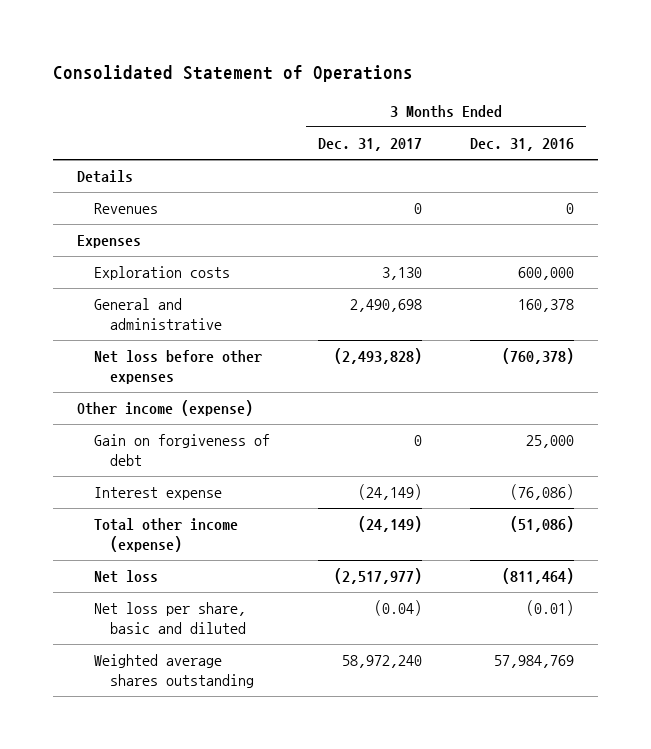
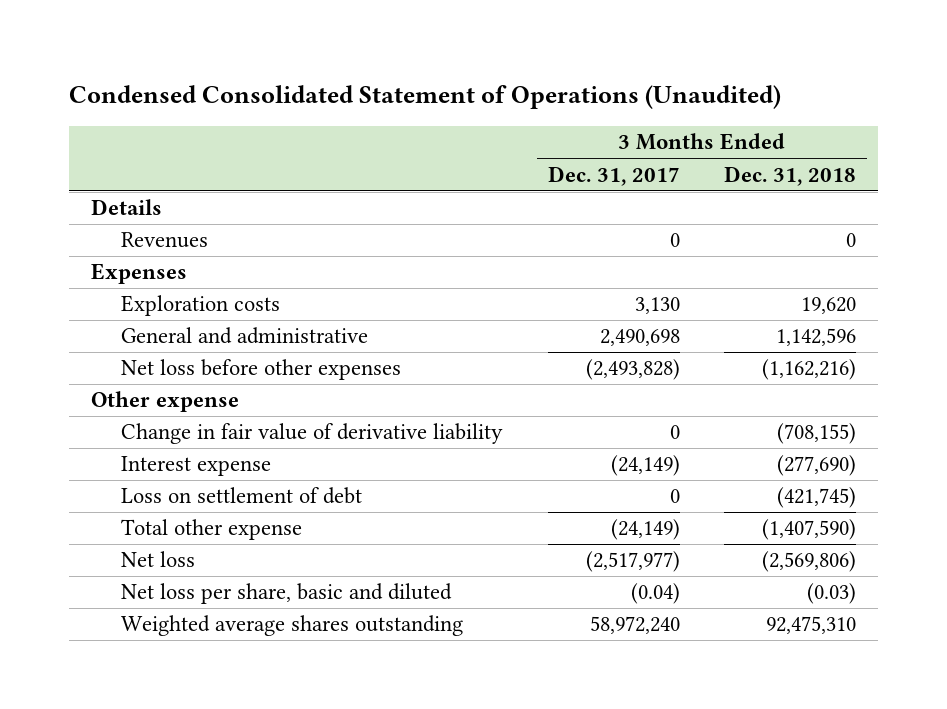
[53,65,414,83] Consolidated Statement of Operations -> [68,85,781,110] Condensed Consolidated Statement of Operations (Unaudited)
[470,138,575,152] Dec. 31, 2016 -> none
none -> [723,165,856,186] Dec. 31, 2018
[93,434,270,467] Gain on forgiveness of debt -> none
[77,400,254,417] Other income (expense) -> [90,391,239,413] Other expense
none -> [121,423,504,445] Change in fair value of derivative liability
none -> [121,487,363,505] Loss on settlement of debt
[93,518,238,553] Total other income (expense) -> [121,519,303,541] Total other expense

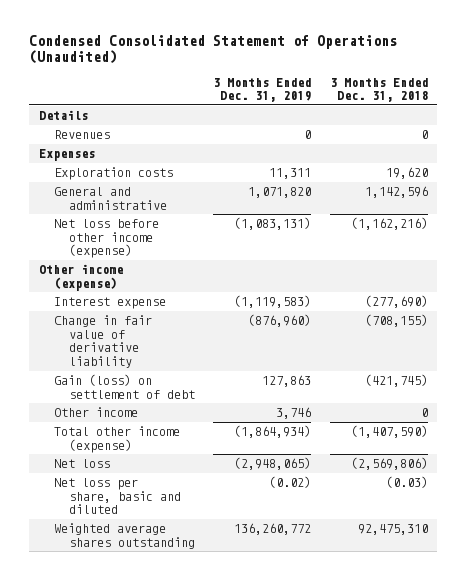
[547,165,680,186] Dec. 31, 2017 -> none
none -> [213,77,312,103] 3 Months Ended Dec. 31, 2019
[121,359,402,381] Net loss before other expenses -> [53,219,159,259] Net loss before other income (expense)
[90,391,239,413] Other expense -> [38,264,123,291] Other income (expense)
[121,423,504,445] Change in fair value of derivative liability -> [53,315,152,368] Change in fair value of derivative liability
[121,487,363,505] Loss on settlement of debt -> [53,374,196,399] Gain (loss) on settlement of debt
none -> [53,407,138,418] Other income
[121,519,303,541] Total other expense -> [53,426,180,453] Total other income (expense)

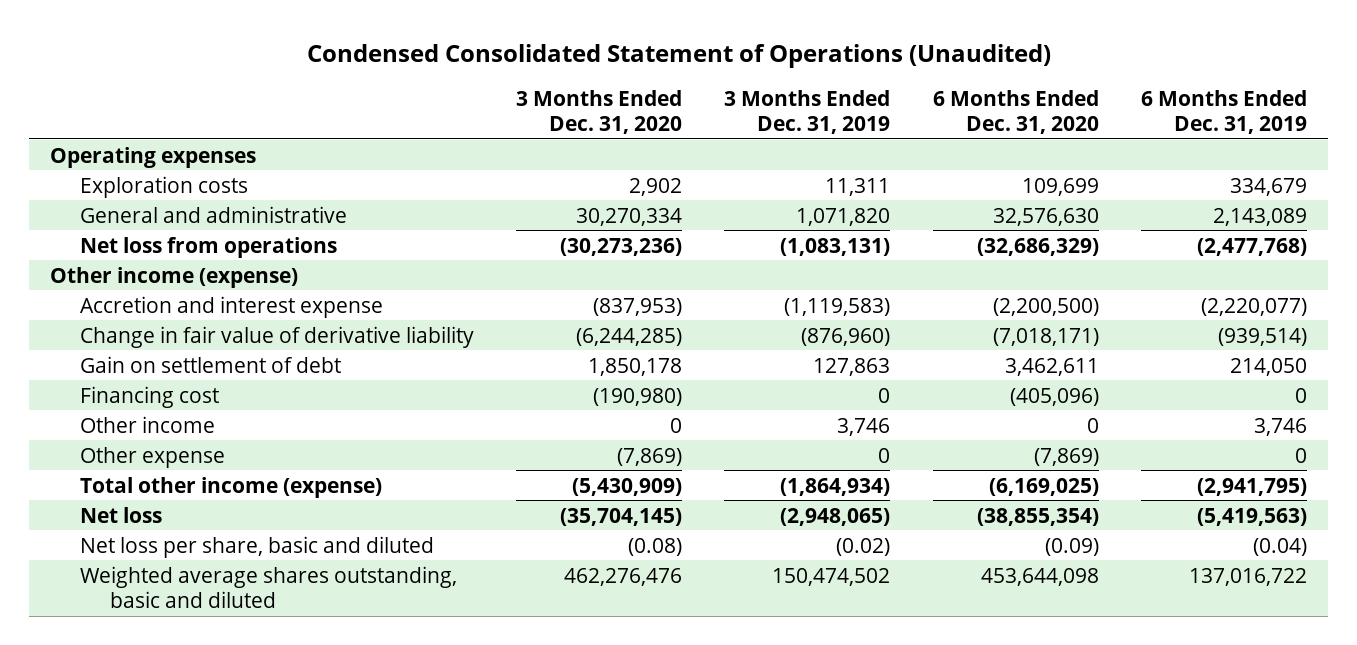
[329,77,428,103] 3 Months Ended Dec. 31, 2018 -> none
none -> [516,89,683,134] 3 Months Ended Dec. 31, 2020
none -> [932,89,1099,134] 6 Months Ended Dec. 31, 2020
none -> [1140,89,1307,134] 6 Months Ended Dec. 31, 2019
[38,110,88,121] Details -> none
[53,130,110,140] Revenues -> none
[38,149,95,162] Expenses -> [50,146,257,168] Operating expenses
[53,219,159,259] Net loss before other income (expense) -> [80,236,338,258] Net loss from operations
[53,297,166,310] Interest expense -> [80,295,384,318] Accretion and interest expense
[53,374,196,399] Gain (loss) on settlement of debt -> [80,355,342,373] Gain on settlement of debt
none -> [80,385,220,408] Financing cost
none -> [80,446,226,468] Other expense
[53,523,196,549] Weighted average shares outstanding -> [80,565,458,608] Weighted average shares outstanding, basic and diluted
[234,523,312,536] 136,260,772 -> [772,567,891,586] 150,474,502

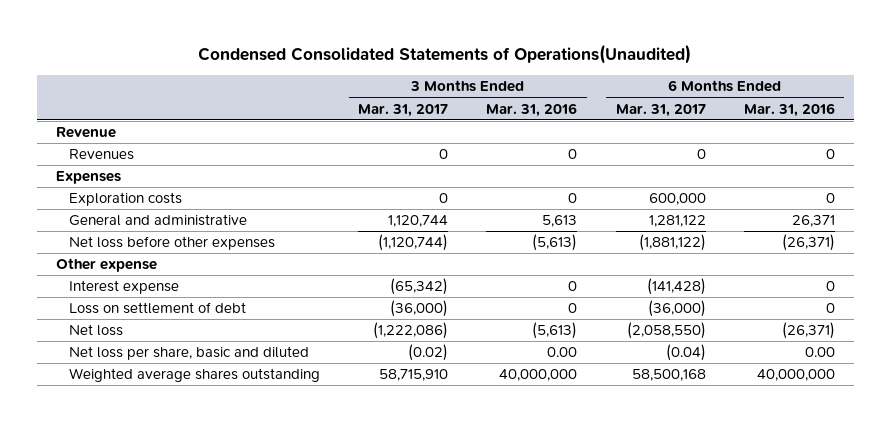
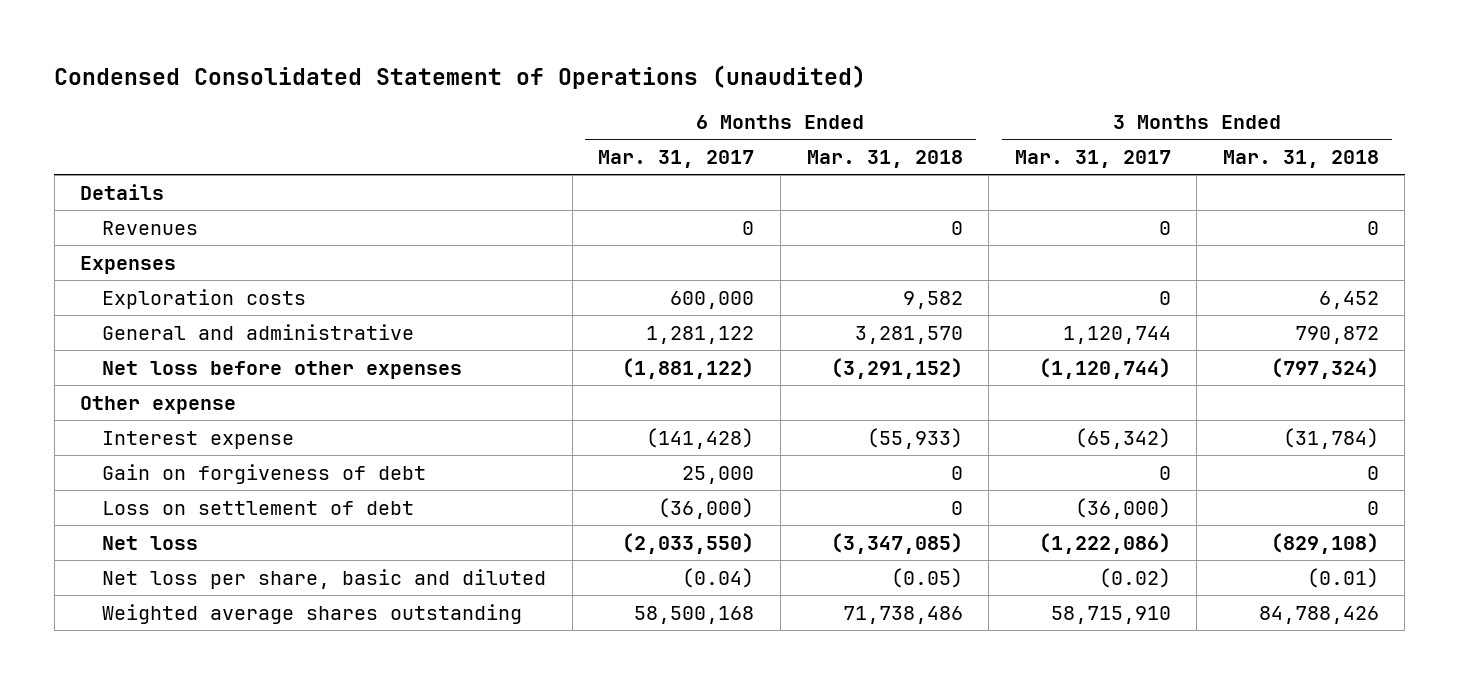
[198,43,692,64] Condensed Consolidated Statements of Operations(Unaudited) -> [54,64,867,89] Condensed Consolidated Statement of Operations (unaudited)
[486,102,578,117] Mar. 31, 2016 -> none
[743,102,835,117] Mar. 31, 2016 -> none
none -> [806,149,963,168] Mar. 31, 2018
none -> [1222,149,1379,168] Mar. 31, 2018
[55,127,116,139] Revenue -> none
none -> [80,183,165,200] Details
none -> [102,463,427,484] Gain on forgiveness of debt
[626,322,706,340] (2,058,550) -> [622,532,755,554] (2,033,550)

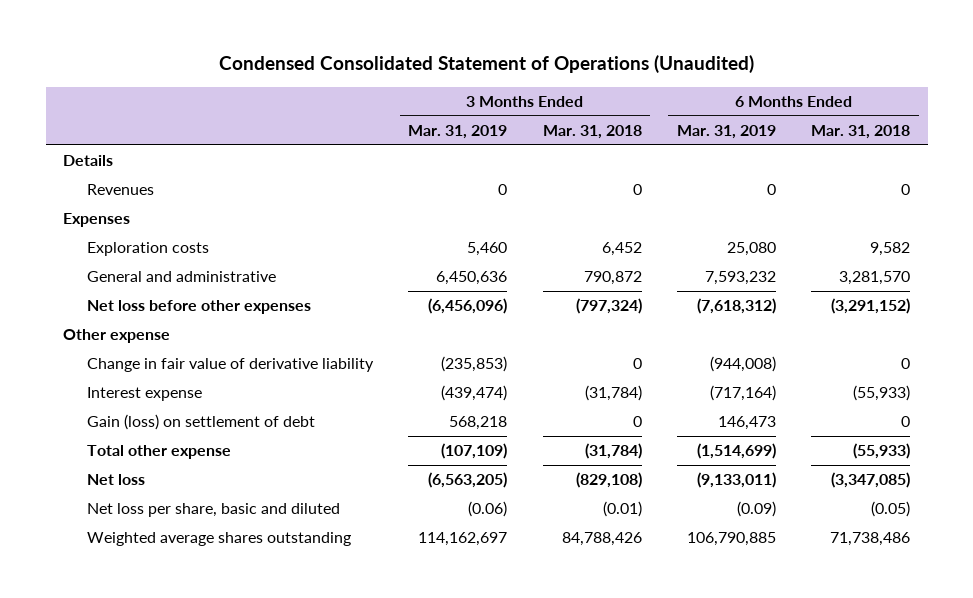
[54,64,867,89] Condensed Consolidated Statement of Operations (unaudited) -> [218,55,754,74] Condensed Consolidated Statement of Operations (Unaudited)
[598,149,755,168] Mar. 31, 2017 -> none
[1014,149,1171,168] Mar. 31, 2017 -> none
none -> [408,125,508,140] Mar. 31, 2019
none -> [676,125,776,140] Mar. 31, 2019
none -> [87,358,375,373] Change in fair value of derivative liability
[102,463,427,484] Gain on forgiveness of debt -> none
[102,500,415,515] Loss on settlement of debt -> [87,414,316,431] Gain (loss) on settlement of debt
none -> [87,445,232,460] Total other expense

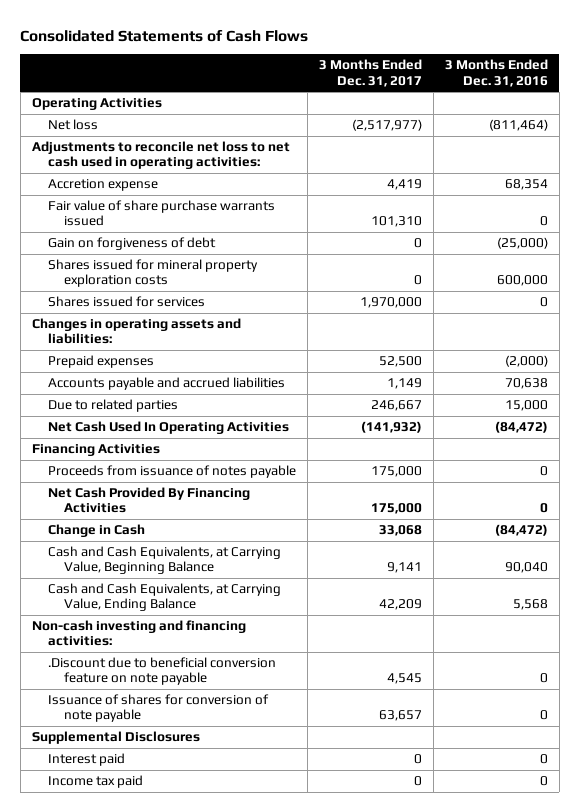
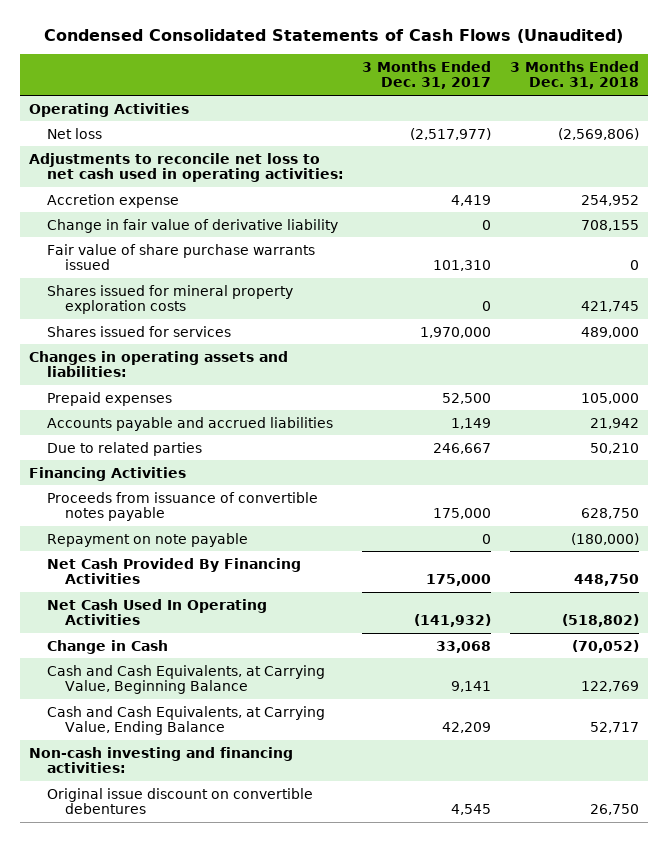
[20,30,309,43] Consolidated Statements of Cash Flows -> [43,28,623,43] Condensed Consolidated Statements of Cash Flows (Unaudited)
[444,59,548,87] 3 Months Ended Dec. 31, 2016 -> none
none -> [509,60,639,90] 3 Months Ended Dec. 31, 2018
none -> [46,218,338,233] Change in fair value of derivative liability
[47,237,216,251] Gain on forgiveness of debt -> none
[47,465,296,479] Proceeds from issuance of notes payable -> [46,491,318,522] Proceeds from issuance of convertible notes payable
none -> [46,532,248,547] Repayment on note payable
[47,421,289,435] Net Cash Used In Operating Activities -> [46,598,267,626] Net Cash Used In Operating Activities
[47,694,269,723] Issuance of shares for conversion of note payable -> none
[31,731,200,745] Supplemental Disclosures -> none
[47,753,125,767] Interest paid -> none
[47,775,143,789] Income tax paid -> none
[47,657,276,686] .Discount due to beneficial conversion feature on note payable -> [46,787,313,815] Original issue discount on convertible debentures

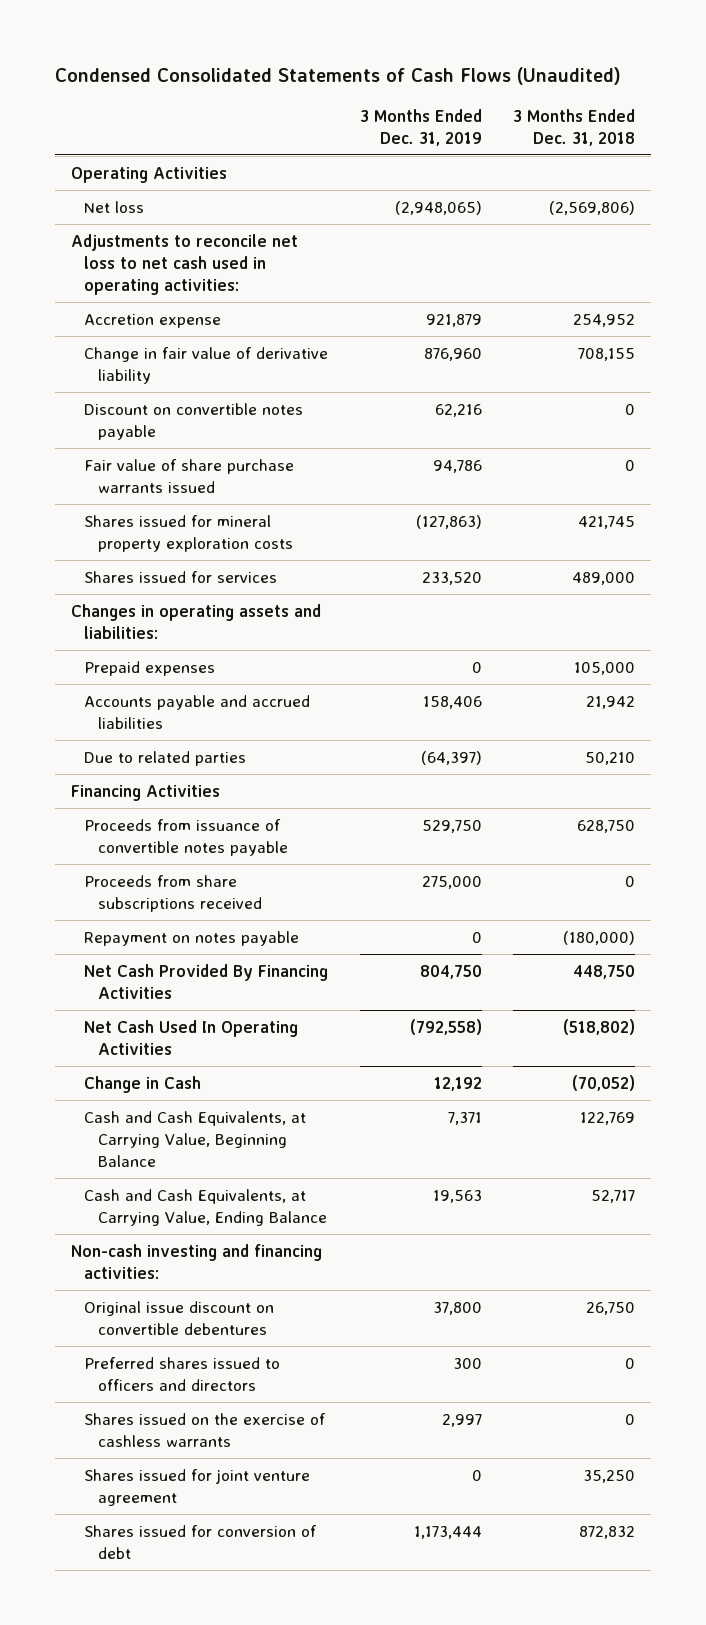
[362,60,492,90] 3 Months Ended Dec. 31, 2017 -> none
none -> [359,108,482,146] 3 Months Ended Dec. 31, 2019
none -> [84,402,304,440] Discount on convertible notes payable
none -> [84,874,262,912] Proceeds from share subscriptions received
[46,532,248,547] Repayment on note payable -> [84,930,300,946] Repayment on notes payable
none -> [84,1356,281,1391] Preferred shares issued to officers and directors
none -> [84,1412,327,1447] Shares issued on the exercise of cashless warrants
none -> [84,1468,311,1506] Shares issued for joint venture agreement
none -> [84,1524,318,1559] Shares issued for conversion of debt

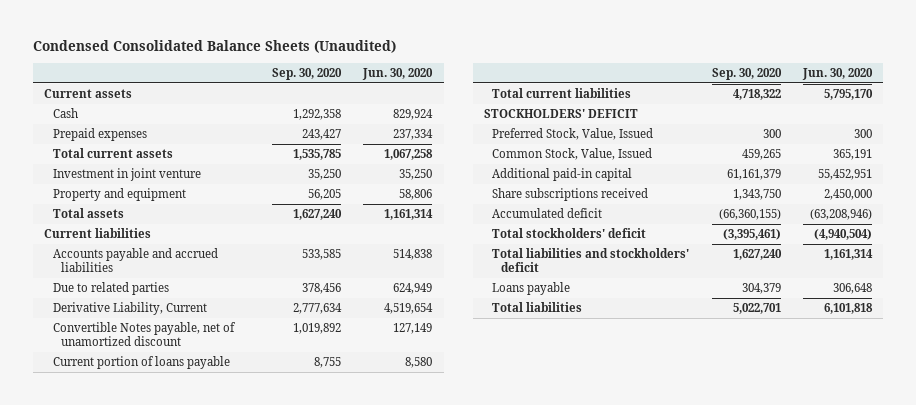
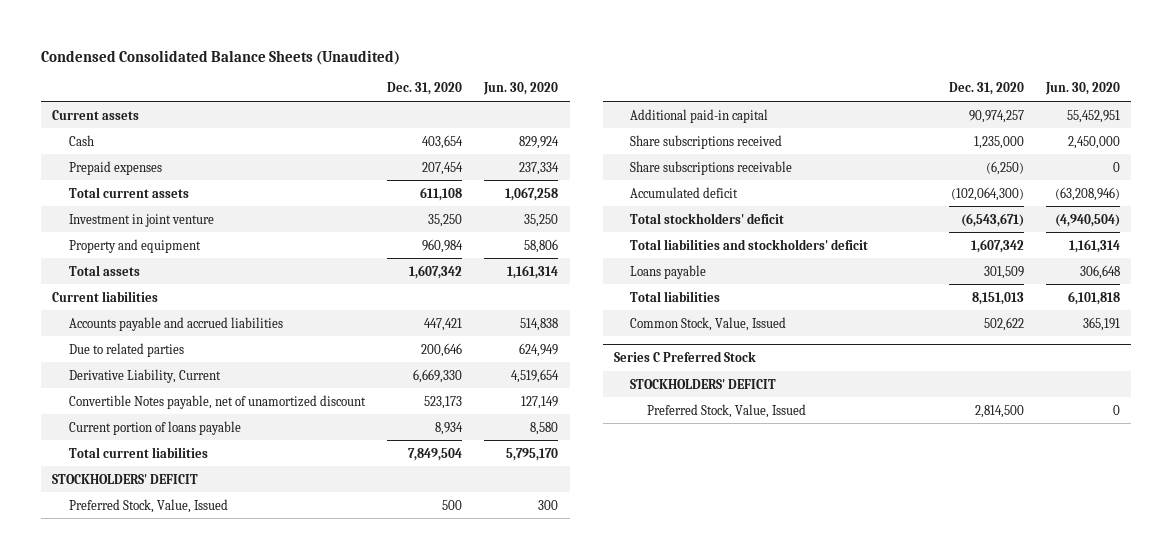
[272,68,343,81] Sep. 30, 2020 -> none
none -> [387,82,463,96] Dec. 31, 2020
none -> [630,160,793,175] Share subscriptions receivable
[492,148,653,161] Common Stock, Value, Issued -> [630,316,787,331] Common Stock, Value, Issued
none -> [613,351,756,363] Series C Preferred Stock
none -> [630,378,777,389] STOCKHOLDERS' DEFICIT
none -> [646,403,806,418] Preferred Stock, Value, Issued

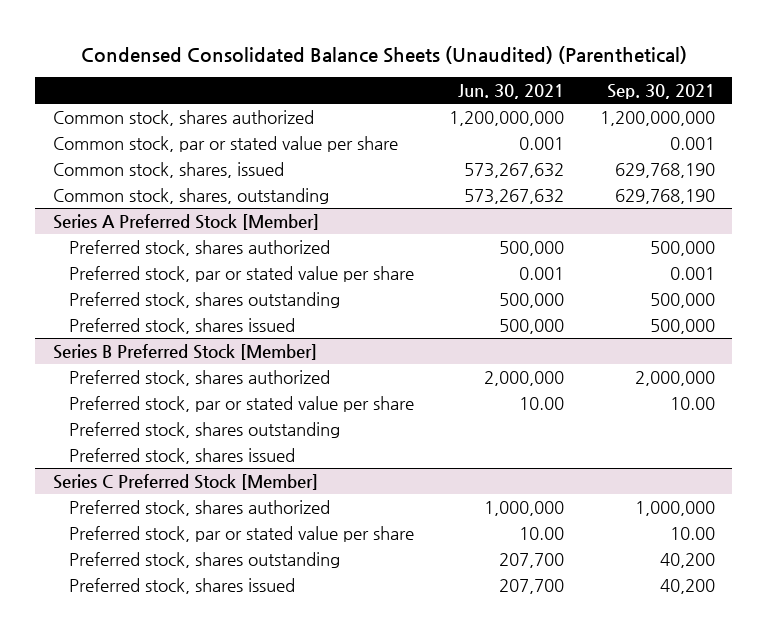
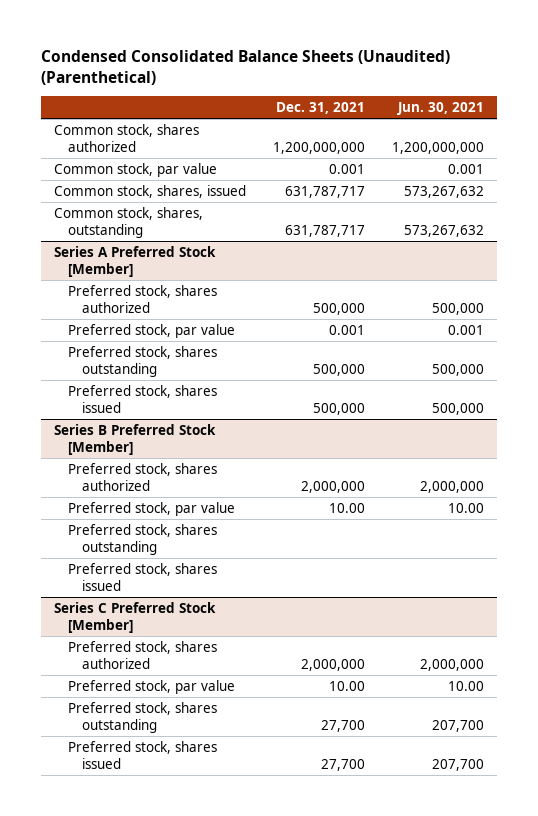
[606,84,715,100] Sep. 30, 2021 -> none
none -> [275,102,365,115] Dec. 31, 2021
[52,135,398,152] Common stock, par or stated value per share -> [54,163,218,178] Common stock, par value
[69,265,415,282] Preferred stock, par or stated value per share -> [68,324,236,339] Preferred stock, par value
[69,395,415,412] Preferred stock, par or stated value per share -> [68,502,236,517] Preferred stock, par value
[484,500,565,516] 1,000,000 -> [419,658,484,671] 2,000,000
[69,525,415,542] Preferred stock, par or stated value per share -> [68,680,236,695] Preferred stock, par value

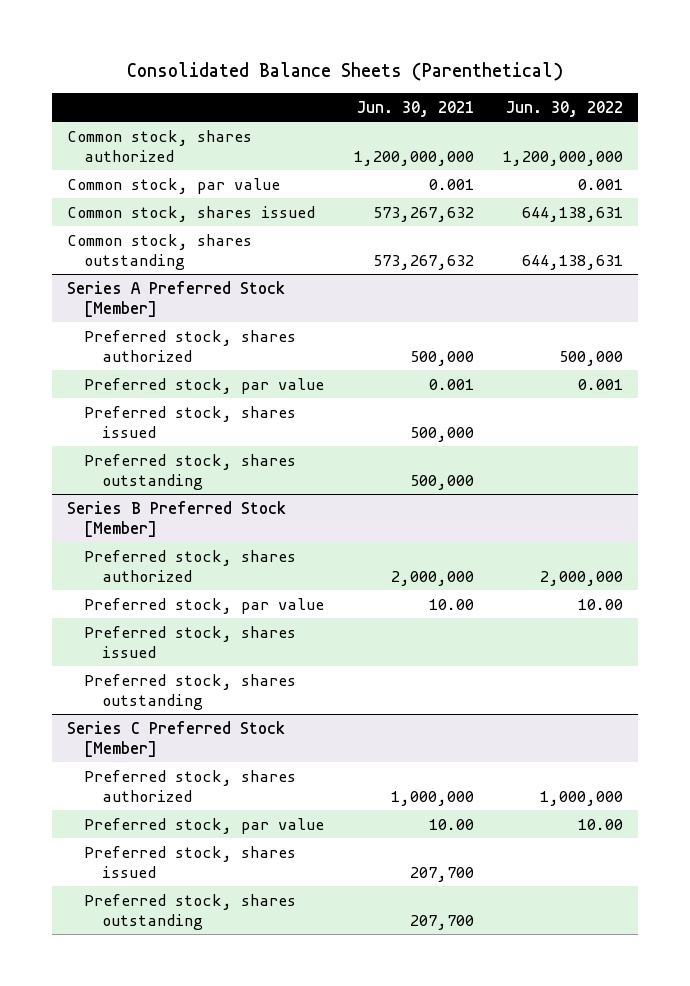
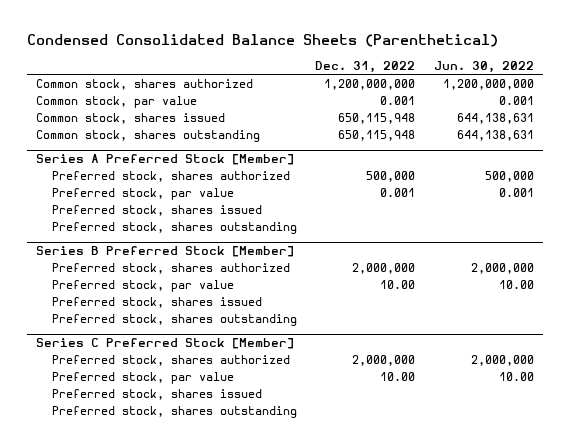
[126,62,563,82] Consolidated Balance Sheets (Parenthetical) -> [27,34,499,48] Condensed Consolidated Balance Sheets (Parenthetical)
[356,100,474,117] Jun. 30, 2021 -> none
none -> [315,61,416,74] Dec. 31, 2022
[540,790,624,806] 1,000,000 -> [470,355,534,367] 2,000,000

